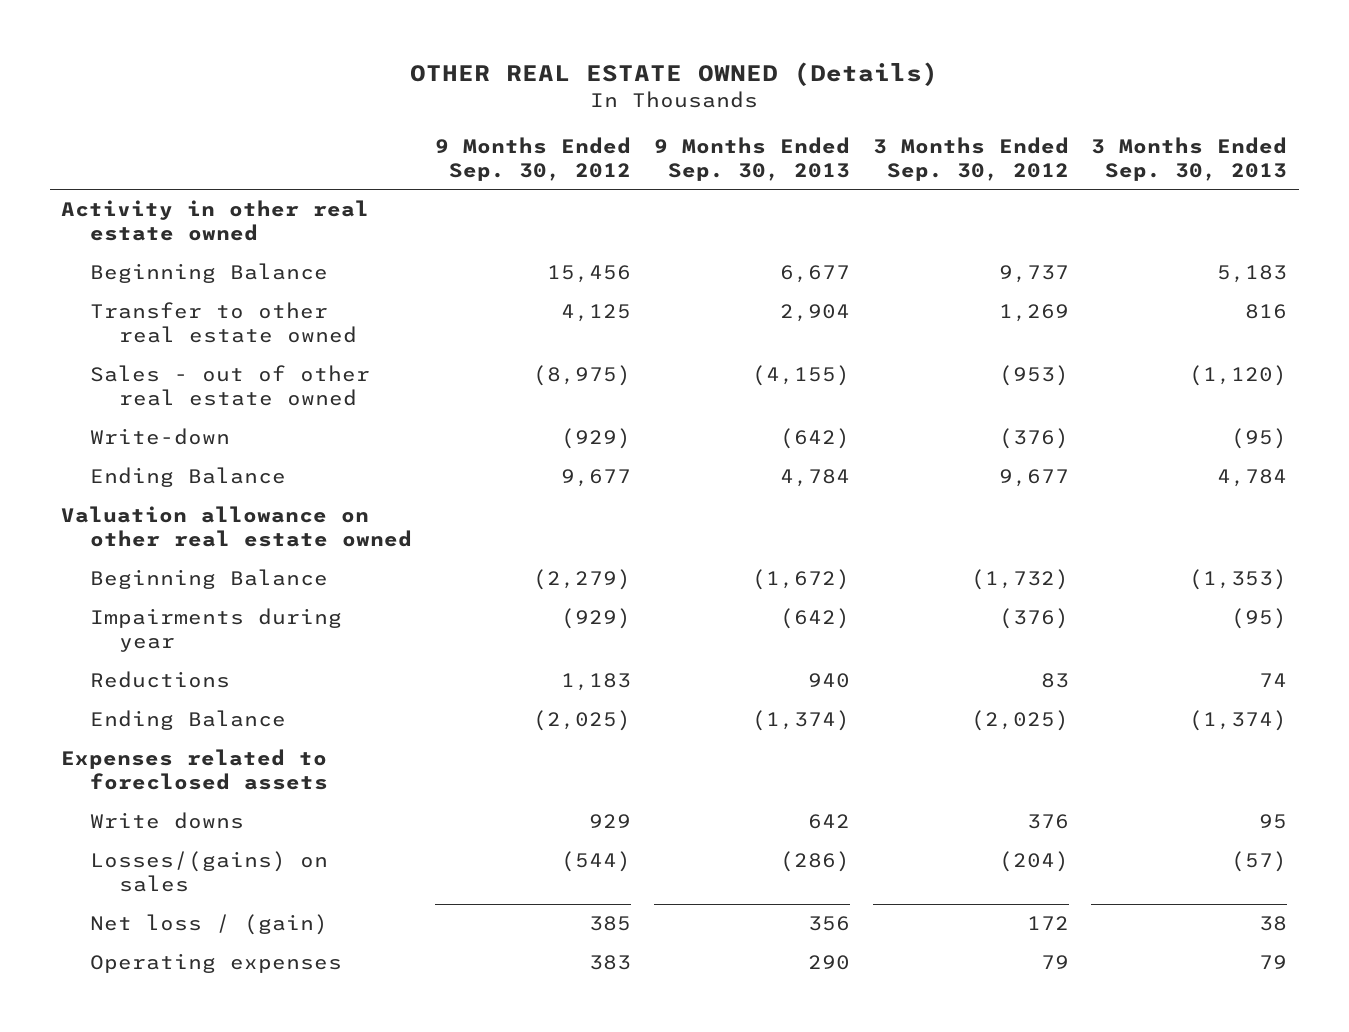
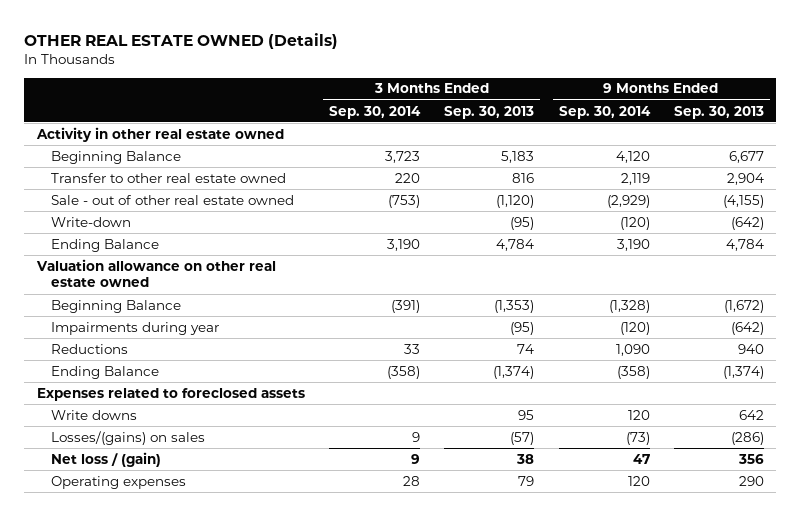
[435,137,632,182] 9 Months Ended Sep. 30, 2012 -> none
[872,137,1069,182] 3 Months Ended Sep. 30, 2012 -> none
none -> [328,105,421,119] Sep. 30, 2014
none -> [558,105,651,119] Sep. 30, 2014
[90,365,371,407] Sales - out of other real estate owned -> [51,194,295,205] Sale - out of other real estate owned

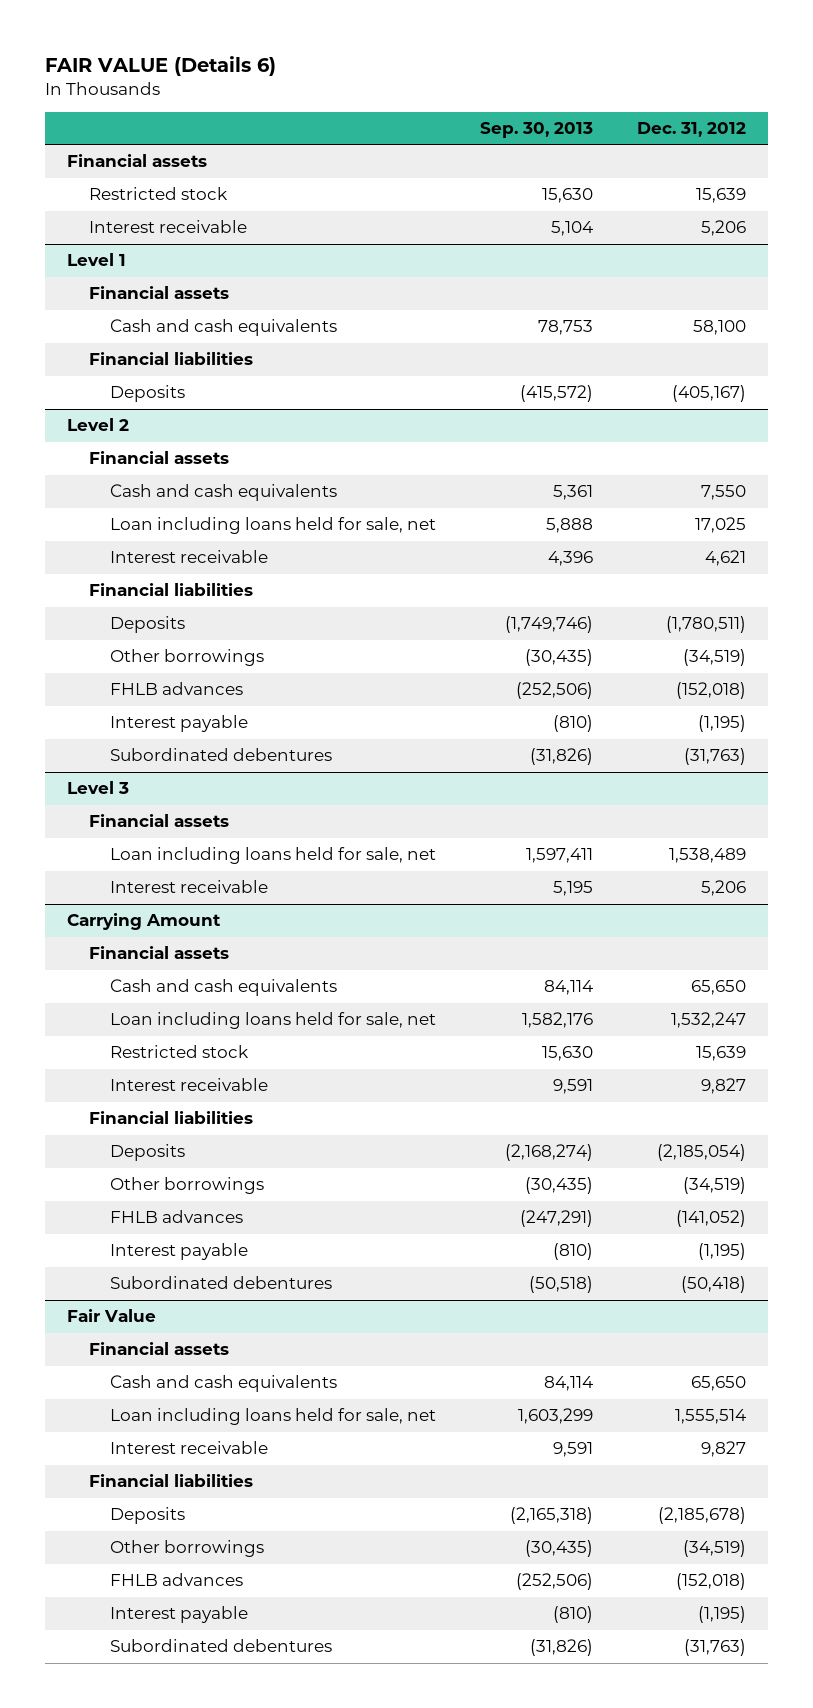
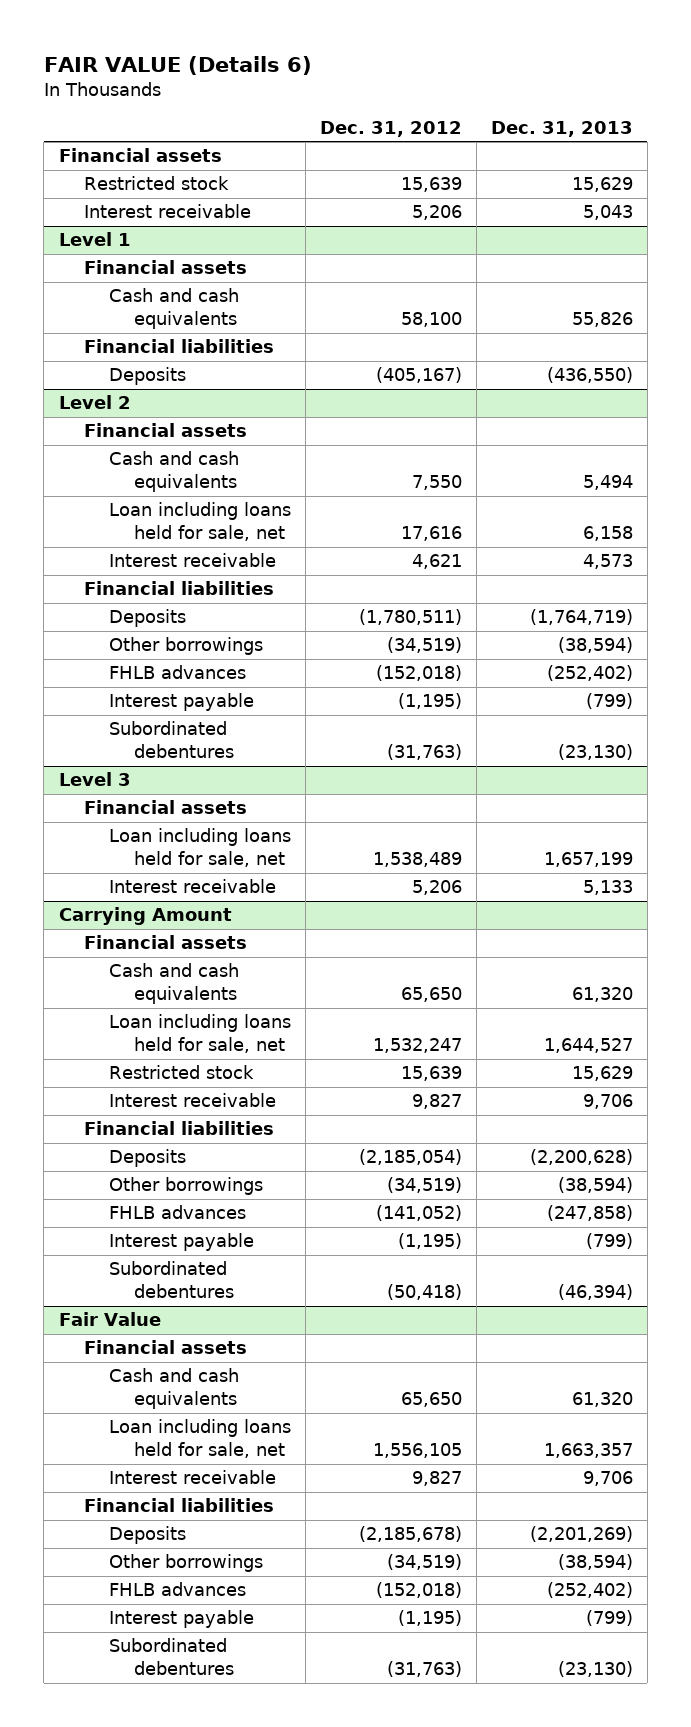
[480,121,594,138] Sep. 30, 2013 -> none
none -> [490,120,633,137] Dec. 31, 2013
[695,517,747,534] 17,025 -> [400,526,462,542] 17,616
[675,1409,747,1425] 1,555,514 -> [372,1443,462,1459] 1,556,105

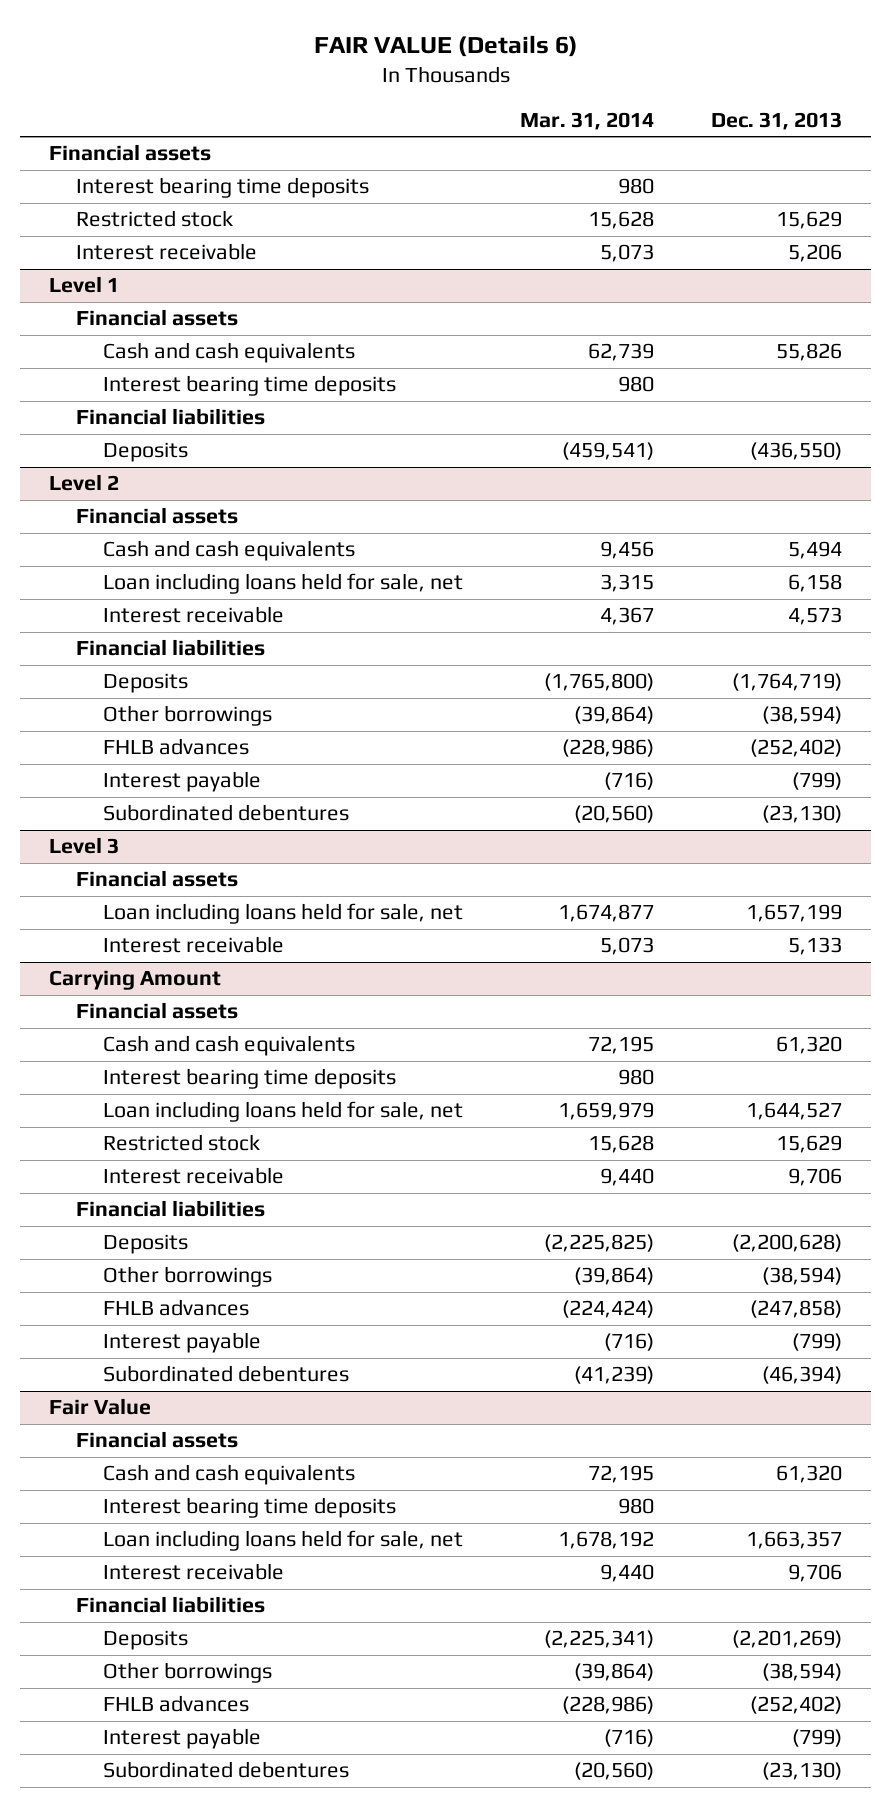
[319,120,462,137] Dec. 31, 2012 -> none
none -> [520,111,655,130] Mar. 31, 2014
none -> [75,177,369,199] Interest bearing time deposits
[582,205,633,221] 5,043 -> [788,244,843,263] 5,206
none -> [102,375,396,397] Interest bearing time deposits
none -> [102,1068,396,1090] Interest bearing time deposits
none -> [102,1497,396,1519] Interest bearing time deposits

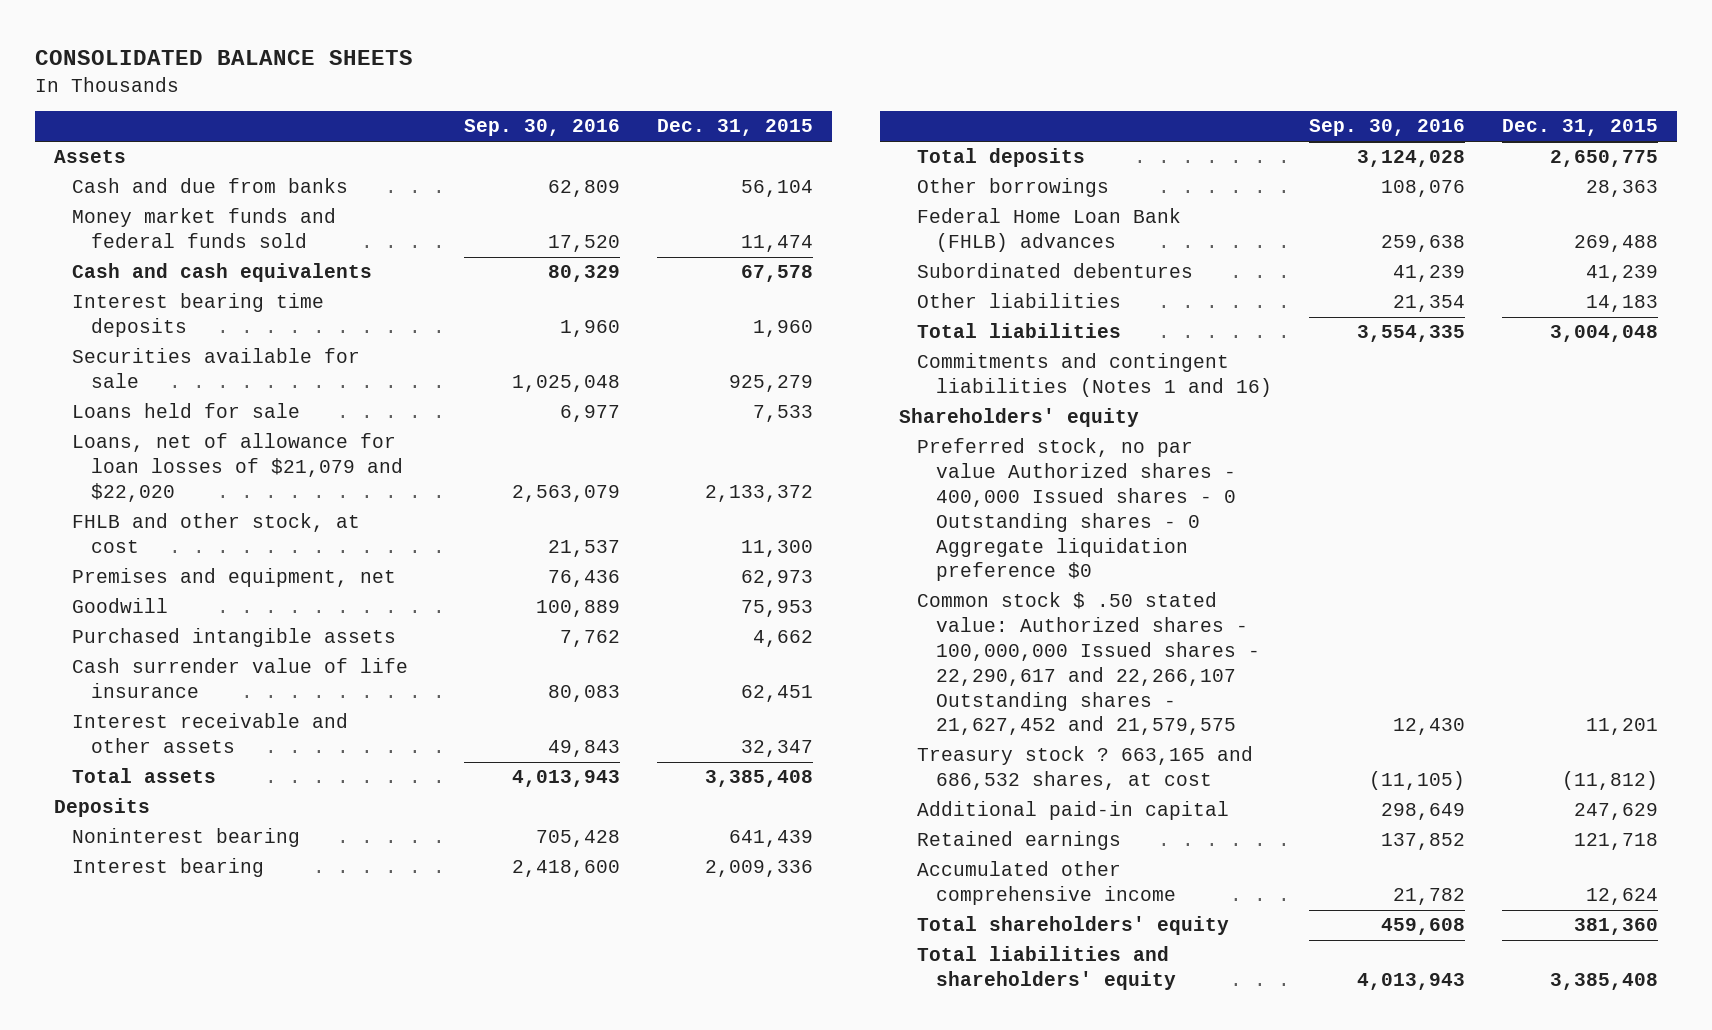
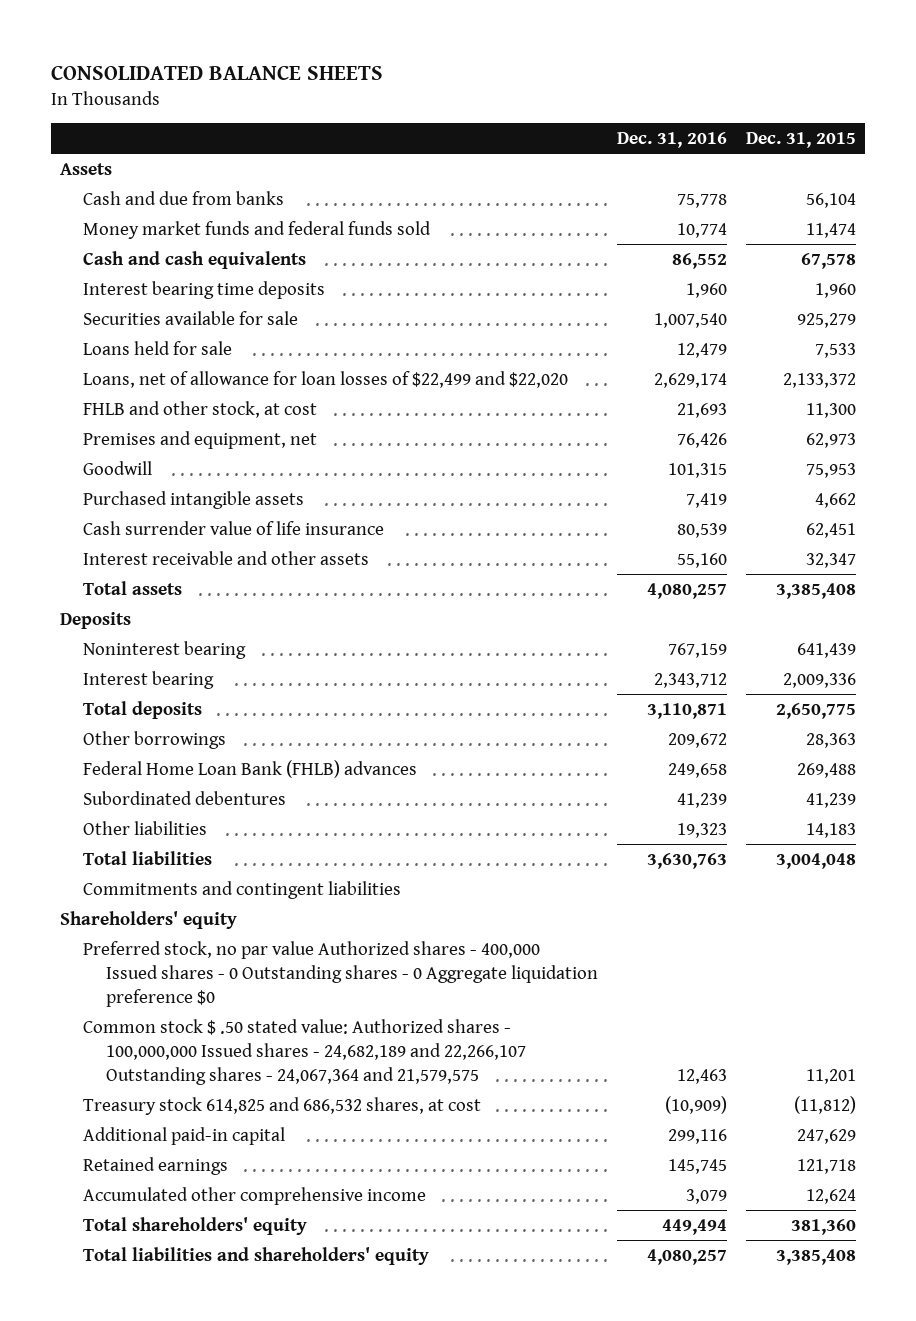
[463,119,620,137] Sep. 30, 2016 -> none
none -> [617,132,728,149] Dec. 31, 2016
[72,433,403,502] Loans, net of allowance for loan losses of $21,079 and $22,020 -> [83,370,569,388] Loans, net of allowance for loan losses of $22,499 and $22,020
[917,353,1272,398] Commitments and contingent liabilities (Notes 1 and 16) -> [83,880,402,899] Commitments and contingent liabilities
[917,592,1260,736] Common stock $ .50 stated value: Authorized shares - 100,000,000 Issued shares - 22,290,617 and 22,266,107 Outstanding shares - 21,627,452 and 21,579,575 -> [83,1018,527,1085] Common stock $ .50 stated value: Authorized shares - 100,000,000 Issued shares - 24,682,189 and 22,266,107 Outstanding shares - 24,067,364 and 21,579,575
[917,746,1254,791] Treasury stock ? 663,165 and 686,532 shares, at cost -> [83,1096,482,1115] Treasury stock 614,825 and 686,532 shares, at cost

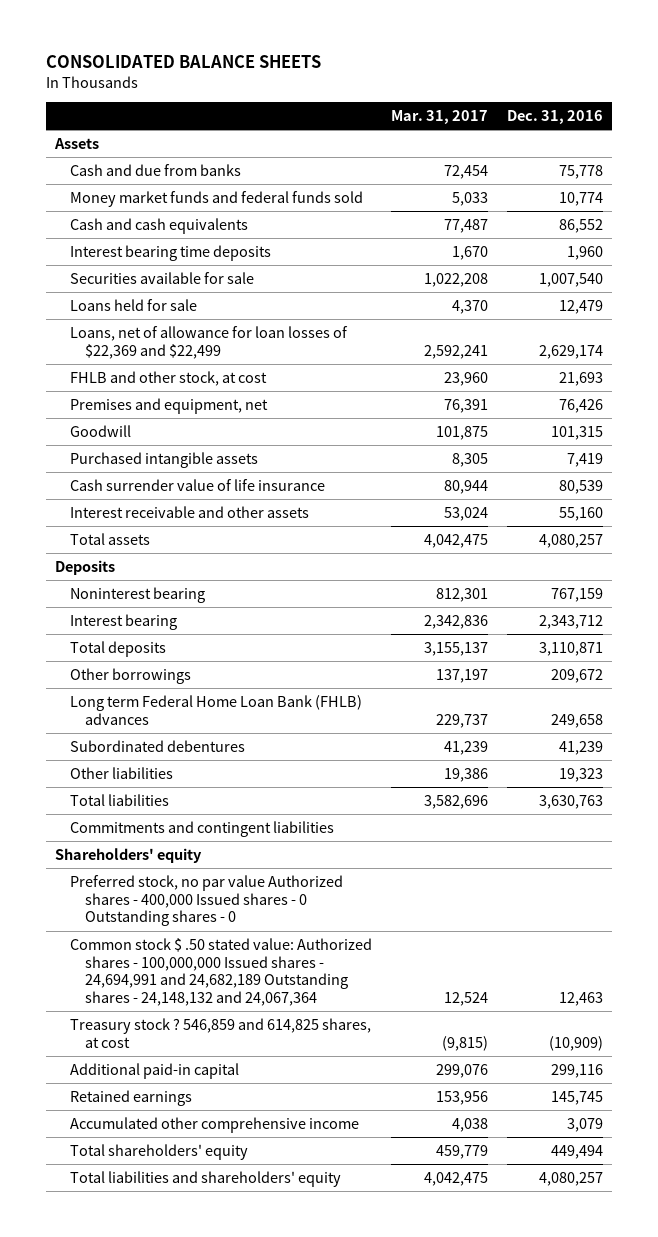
[745,132,856,149] Dec. 31, 2015 -> none
none -> [390,110,488,125] Mar. 31, 2017
[83,370,569,388] Loans, net of allowance for loan losses of $22,499 and $22,020 -> [70,325,349,359] Loans, net of allowance for loan losses of $22,369 and $22,499
[83,759,418,778] Federal Home Loan Bank (FHLB) advances -> [70,694,363,725] Long term Federal Home Loan Bank (FHLB) advances
[83,940,599,1007] Preferred stock, no par value Authorized shares - 400,000 Issued shares - 0 Outstanding shares - 0 Aggregate liquidation preference $0 -> [70,874,344,927] Preferred stock, no par value Authorized shares - 400,000 Issued shares - 0 Outstanding shares - 0
[83,1018,527,1085] Common stock $ .50 stated value: Authorized shares - 100,000,000 Issued shares - 24,682,189 and 22,266,107 Outstanding shares - 24,067,364 and 21,579,575 -> [70,937,373,1006] Common stock $ .50 stated value: Authorized shares - 100,000,000 Issued shares - 24,694,991 and 24,682,189 Outstanding shares - 24,148,132 and 24,067,364
[83,1096,482,1115] Treasury stock 614,825 and 686,532 shares, at cost -> [70,1017,372,1048] Treasury stock ? 546,859 and 614,825 shares, at cost

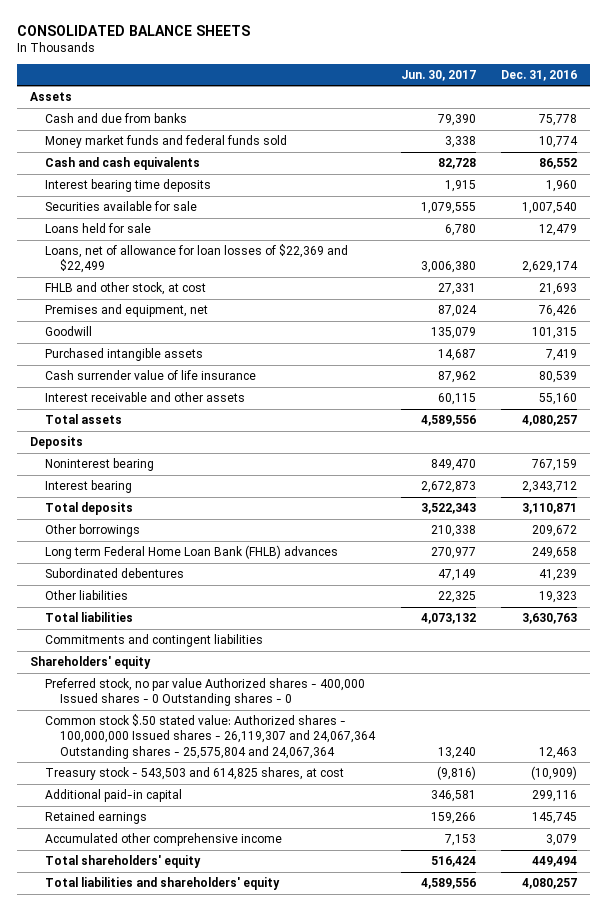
[390,110,488,125] Mar. 31, 2017 -> none
none -> [400,69,476,81] Jun. 30, 2017
[70,937,373,1006] Common stock $ .50 stated value: Authorized shares - 100,000,000 Issued shares - 24,694,991 and 24,682,189 Outstanding shares - 24,148,132 and 24,067,364 -> [44,714,377,759] Common stock $.50 stated value: Authorized shares - 100,000,000 Issued shares - 26,119,307 and 24,067,364 Outstanding shares - 25,575,804 and 24,067,364
[70,1017,372,1048] Treasury stock ? 546,859 and 614,825 shares, at cost -> [44,767,344,781] Treasury stock - 543,503 and 614,825 shares, at cost

